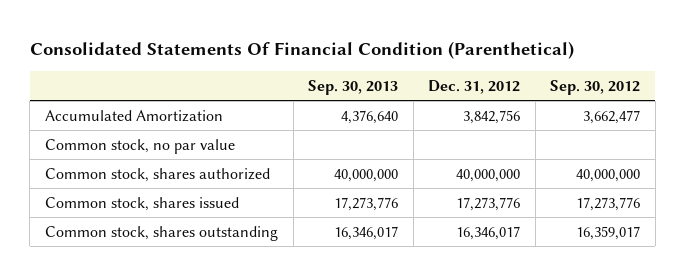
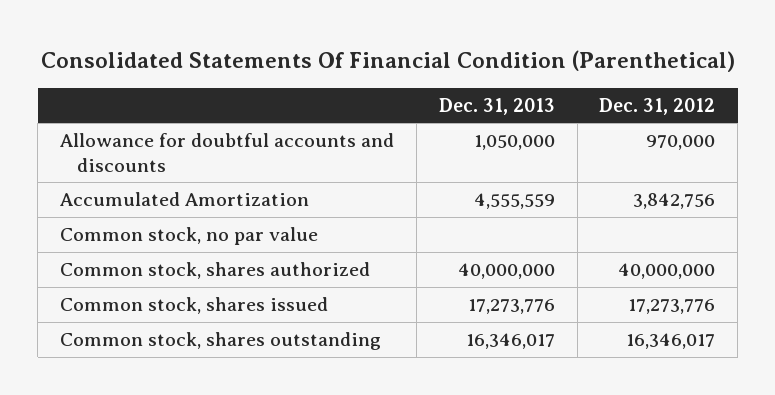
[308,79,399,95] Sep. 30, 2013 -> none
[550,79,641,95] Sep. 30, 2012 -> none
none -> [438,97,555,115] Dec. 31, 2013
none -> [60,133,395,172] Allowance for doubtful accounts and discounts

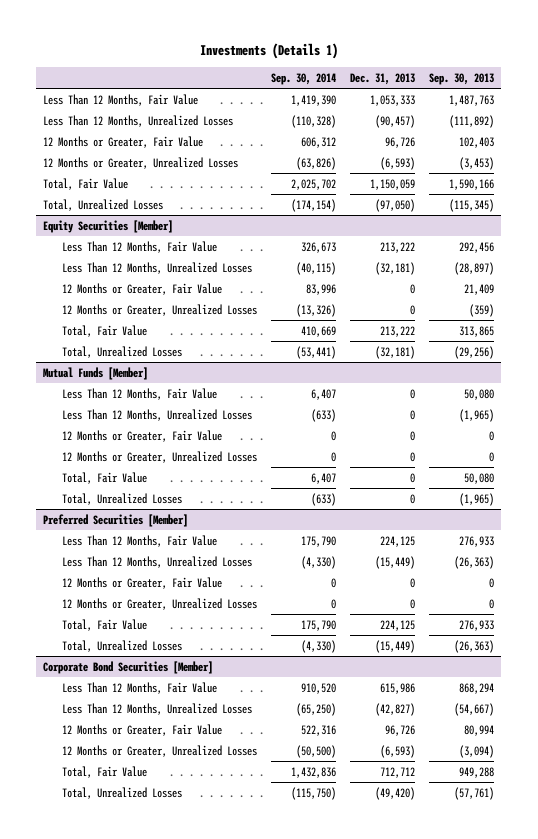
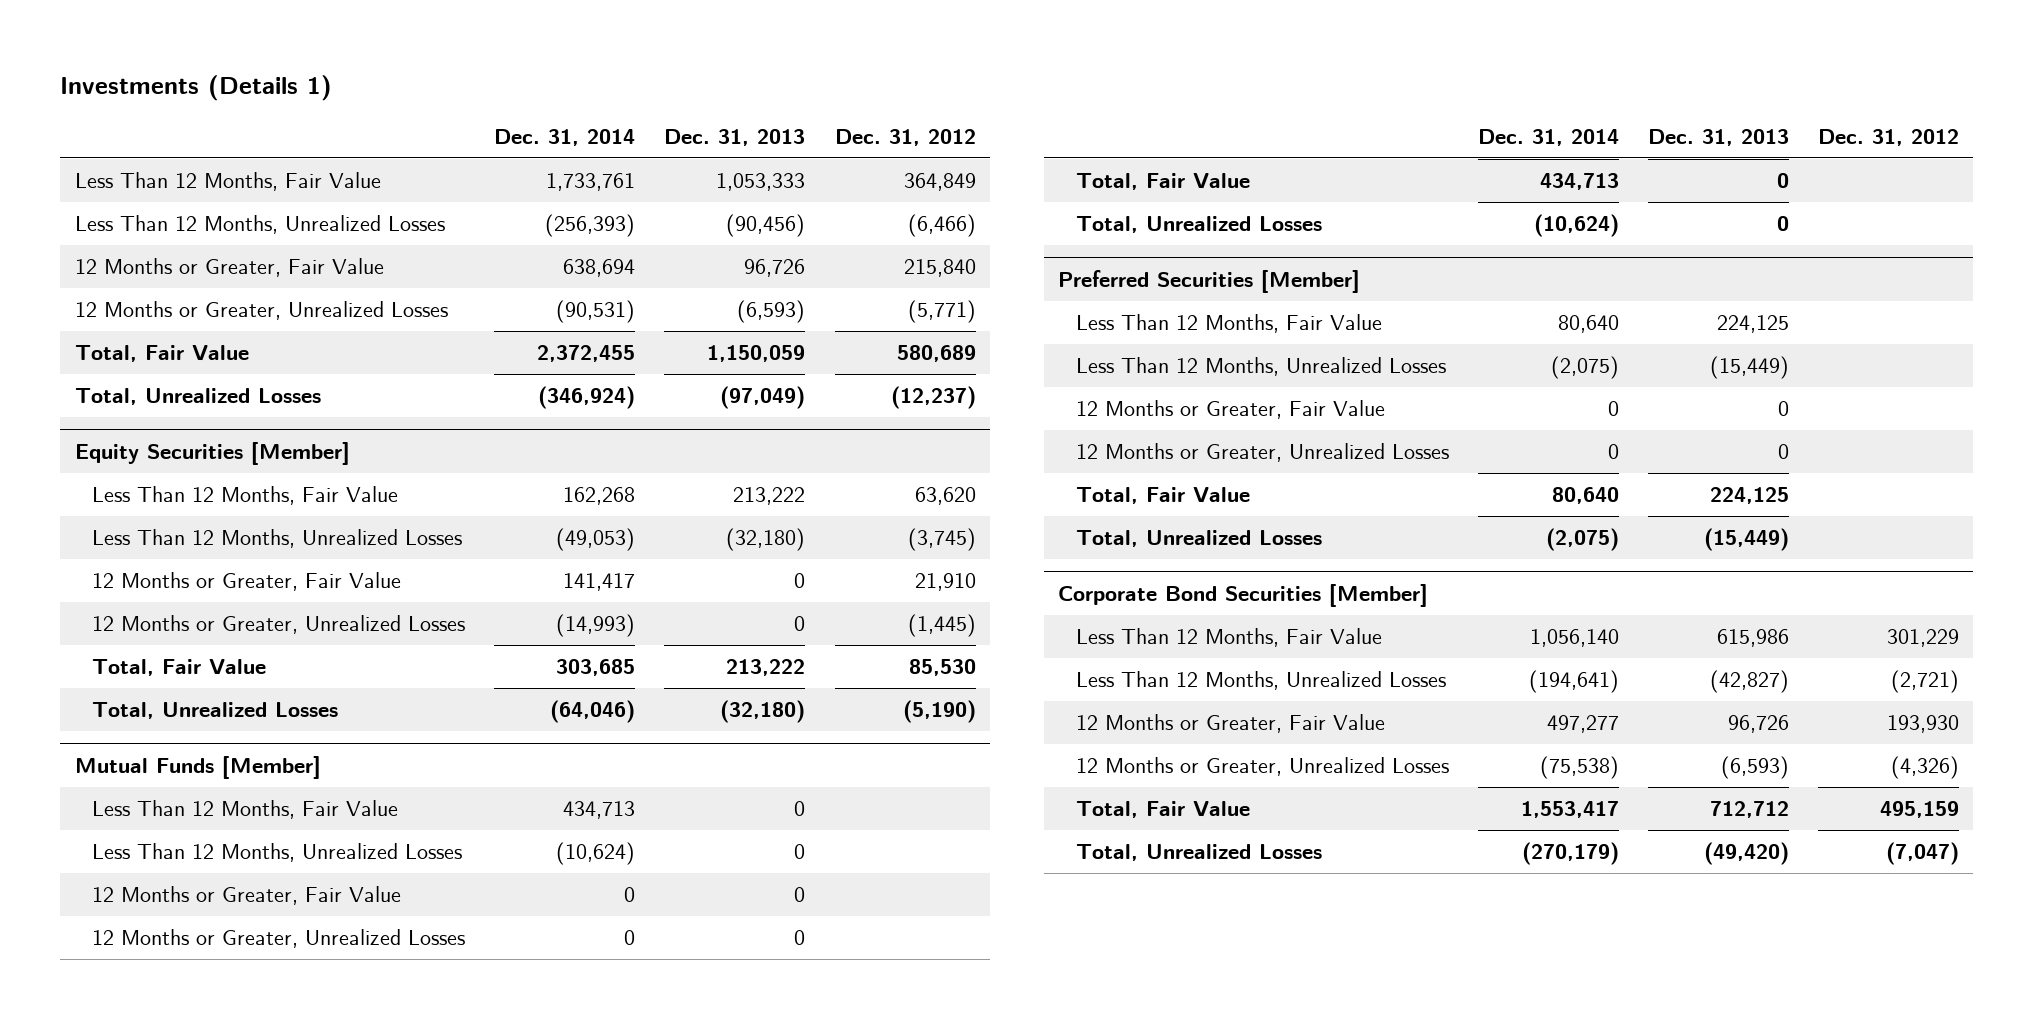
[270,72,336,85] Sep. 30, 2014 -> none
[429,72,495,85] Sep. 30, 2013 -> none
none -> [494,128,636,146] Dec. 31, 2014
none -> [834,128,976,146] Dec. 31, 2012
[375,114,416,128] (90,457) -> [726,213,806,237] (90,456)
[375,198,416,212] (97,050) -> [720,385,806,409] (97,049)
[375,261,416,275] (32,181) -> [726,527,806,551] (32,180)
[375,345,416,359] (32,181) -> [720,699,806,723] (32,180)

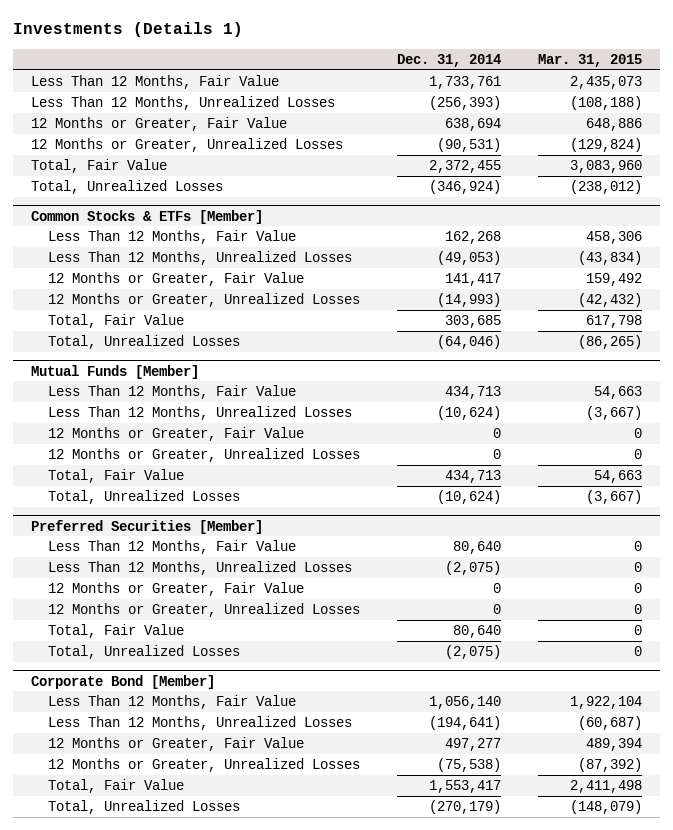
[664,128,806,146] Dec. 31, 2013 -> none
[834,128,976,146] Dec. 31, 2012 -> none
none -> [537,53,642,67] Mar. 31, 2015
[74,441,350,465] Equity Securities [Member] -> [31,209,264,224] Common Stocks & ETFs [Member]
[1058,583,1429,607] Corporate Bond Securities [Member] -> [31,674,216,689] Corporate Bond [Member]

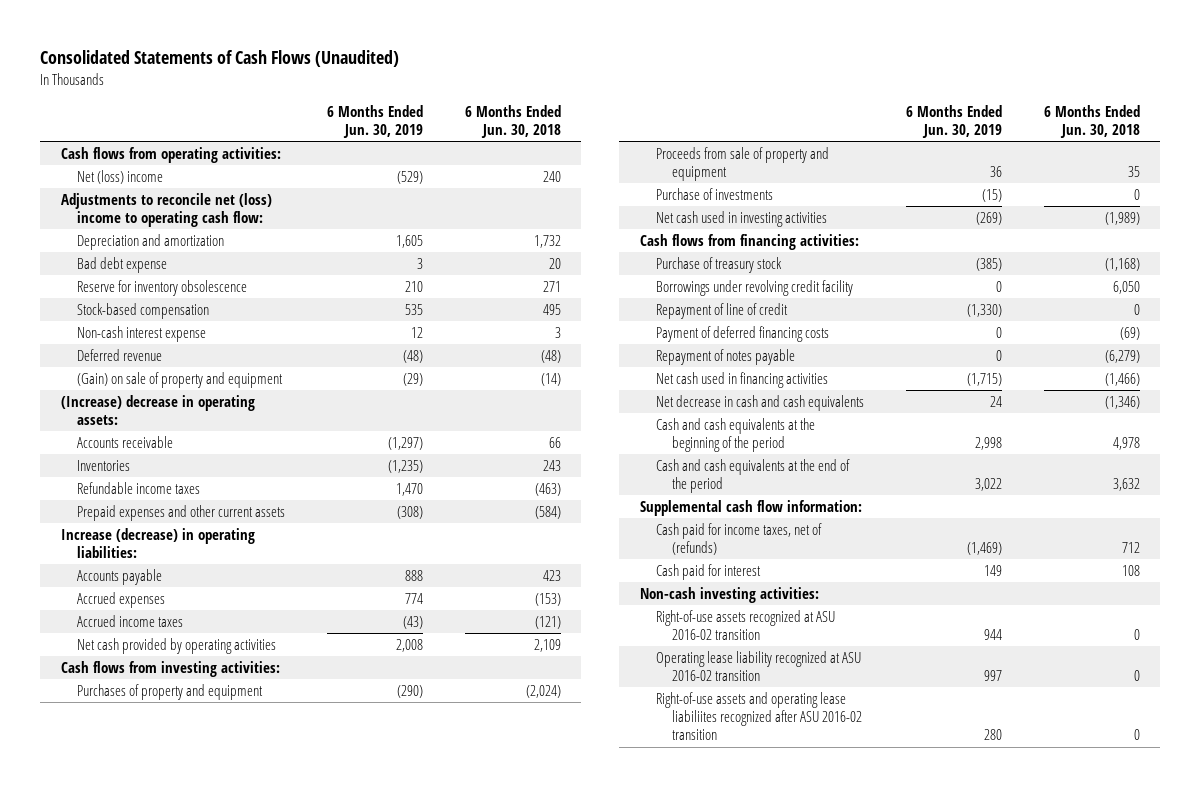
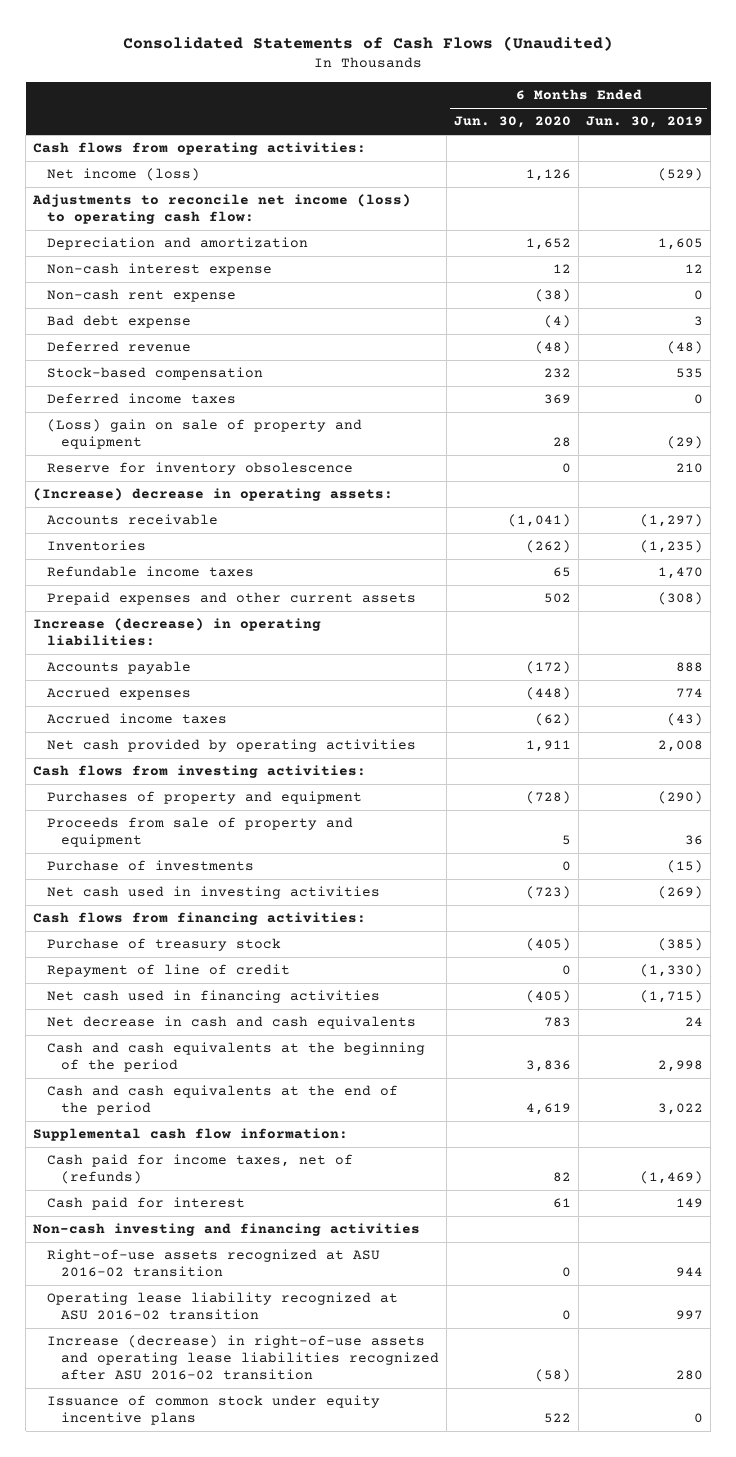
[464,104,561,138] 6 Months Ended Jun. 30, 2018 -> none
none -> [454,116,572,129] Jun. 30, 2020
[77,170,164,185] Net (loss) income -> [47,168,201,182] Net income (loss)
[61,193,273,228] Adjustments to reconcile net (loss) income to operating cash flow: -> [32,194,412,225] Adjustments to reconcile net income (loss) to operating cash flow:
none -> [47,289,237,303] Non-cash rent expense
[77,257,168,274] Bad debt expense -> [47,315,192,329] Bad debt expense
[77,303,210,320] Stock-based compensation -> [47,367,264,381] Stock-based compensation
none -> [47,393,237,405] Deferred income taxes
[77,372,284,389] (Gain) on sale of property and equipment -> [47,419,363,450] (Loss) gain on sale of property and equipment
[77,280,248,297] Reserve for inventory obsolescence -> [47,462,354,476] Reserve for inventory obsolescence
[656,280,854,297] Borrowings under revolving credit facility -> none
[656,326,830,343] Payment of deferred financing costs -> none
[656,349,796,366] Repayment of notes payable -> none
[640,587,820,604] Non-cash investing activities: -> [33,1223,421,1237] Non-cash investing and financing activities
[656,692,863,741] Right-of-use assets and operating lease liabiliites recognized after ASU 2016-02 transition -> [47,1335,439,1381] Increase (decrease) in right-of-use assets and operating lease liabilities recognized after ASU 2016-02 transition
none -> [47,1395,381,1426] Issuance of common stock under equity incentive plans

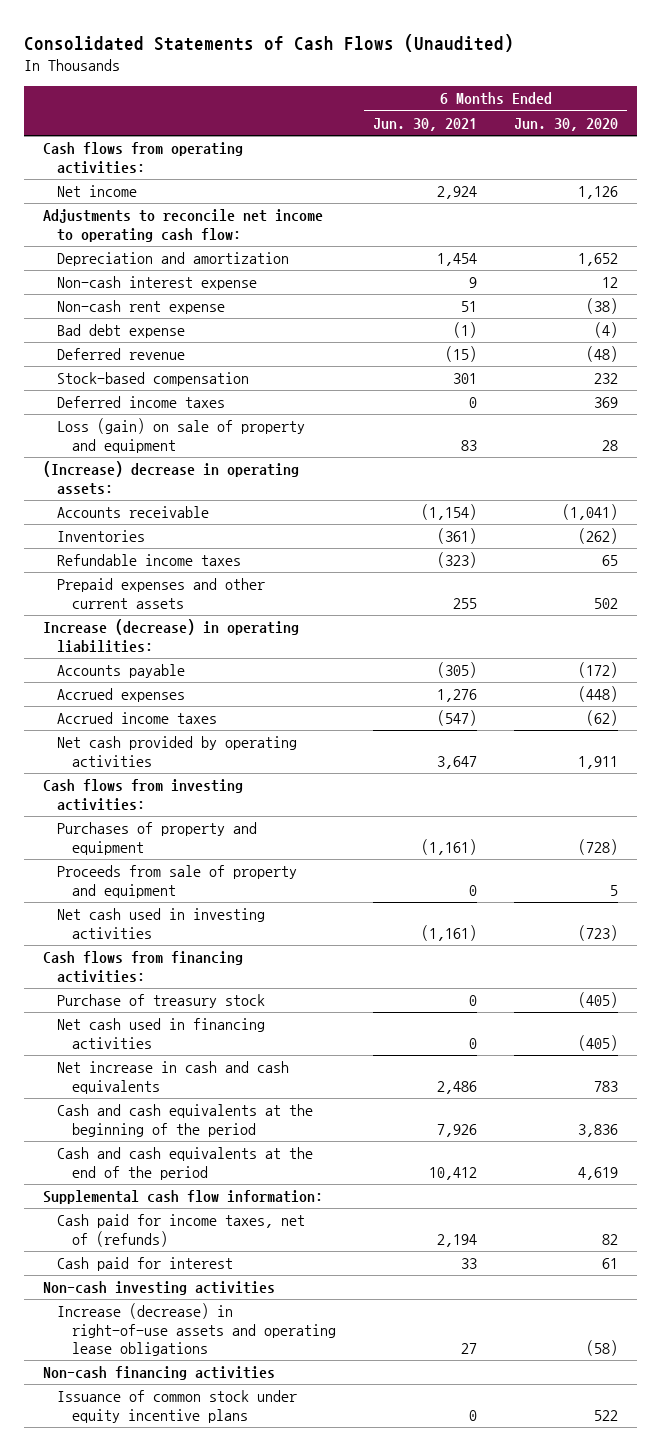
[586,116,704,129] Jun. 30, 2019 -> none
none -> [373,117,478,131] Jun. 30, 2021
[47,168,201,182] Net income (loss) -> [57,185,138,198] Net income
[32,194,412,225] Adjustments to reconcile net income (loss) to operating cash flow: -> [42,209,323,242] Adjustments to reconcile net income to operating cash flow:
[47,462,354,476] Reserve for inventory obsolescence -> none
[47,419,363,450] (Loss) gain on sale of property and equipment -> [57,418,306,453] Loss (gain) on sale of property and equipment
[47,860,255,872] Purchase of investments -> none
[47,964,291,978] Repayment of line of credit -> none
[47,1016,417,1030] Net decrease in cash and cash equivalents -> [57,1061,290,1094] Net increase in cash and cash equivalents
[47,1249,381,1278] Right-of-use assets recognized at ASU 2016-02 transition -> none
[47,1292,399,1321] Operating lease liability recognized at ASU 2016-02 transition -> none
[33,1223,421,1237] Non-cash investing and financing activities -> [42,1281,275,1296] Non-cash investing activities
[47,1335,439,1381] Increase (decrease) in right-of-use assets and operating lease liabilities recognized after ASU 2016-02 transition -> [57,1303,336,1357] Increase (decrease) in right-of-use assets and operating lease obligations
none -> [42,1366,275,1381] Non-cash financing activities

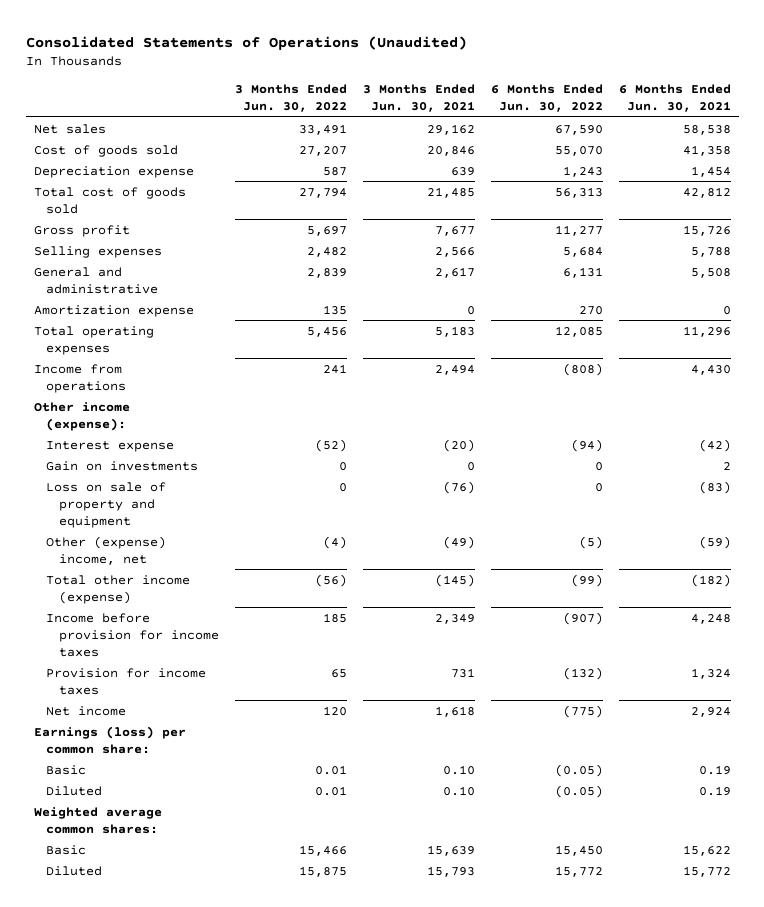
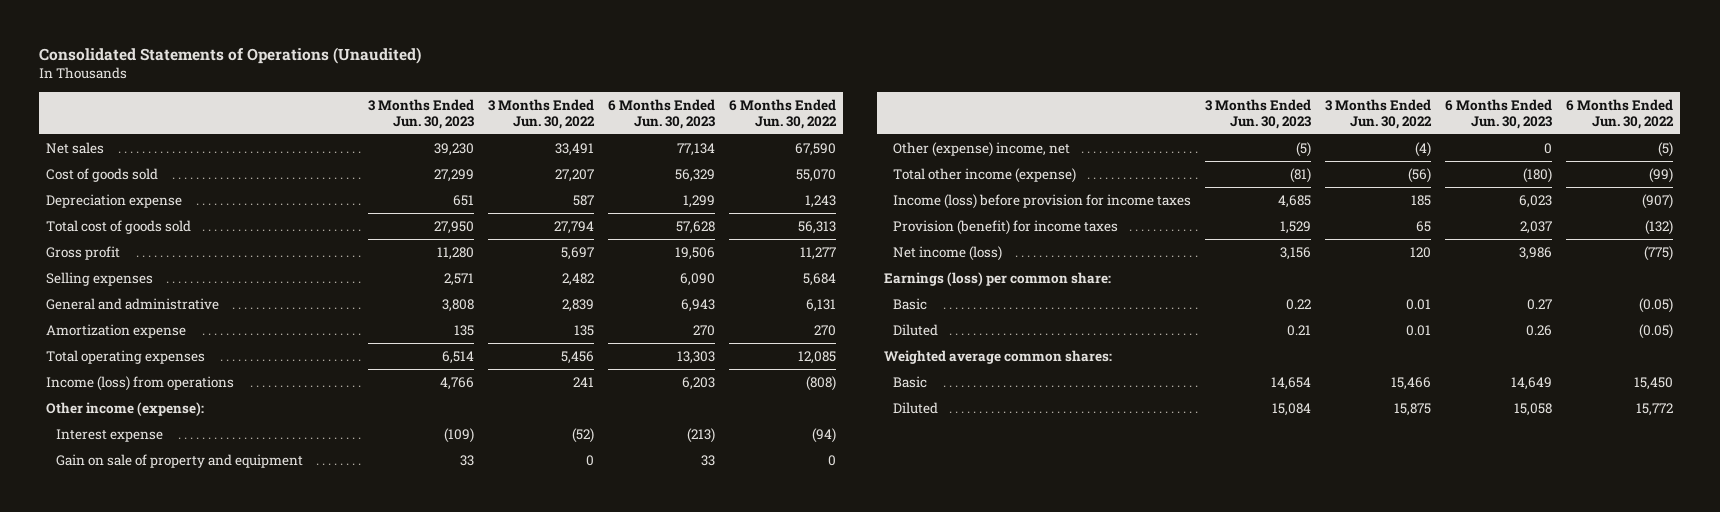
[362,84,475,113] 3 Months Ended Jun. 30, 2021 -> none
[618,84,731,113] 6 Months Ended Jun. 30, 2021 -> none
none -> [368,98,475,129] 3 Months Ended Jun. 30, 2023
none -> [608,98,716,129] 6 Months Ended Jun. 30, 2023
[33,363,127,393] Income from operations -> [46,375,235,391] Income (loss) from operations
[46,460,199,471] Gain on investments -> none
[46,481,167,528] Loss on sale of property and equipment -> [56,453,304,468] Gain on sale of property and equipment
[46,612,219,657] Income before provision for income taxes -> [893,193,1192,209] Income (loss) before provision for income taxes
[46,667,207,695] Provision for income taxes -> [893,219,1119,235] Provision (benefit) for income taxes
[46,705,127,716] Net income -> [893,245,1003,261] Net income (loss)

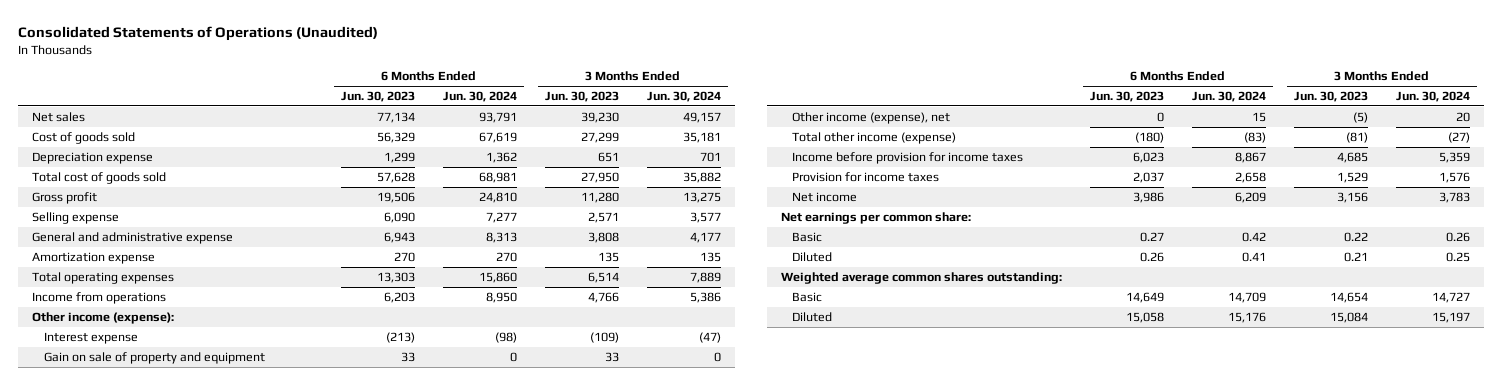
[488,98,596,129] 3 Months Ended Jun. 30, 2022 -> none
[729,98,838,129] 6 Months Ended Jun. 30, 2022 -> none
none -> [442,91,517,103] Jun. 30, 2024
none -> [647,91,722,103] Jun. 30, 2024
[46,271,154,286] Selling expenses -> [31,211,119,224] Selling expense
[46,297,220,310] General and administrative -> [31,231,233,244] General and administrative expense
[46,375,235,391] Income (loss) from operations -> [31,291,166,304] Income from operations
[893,141,1071,157] Other (expense) income, net -> [792,111,951,124] Other income (expense), net
[893,193,1192,209] Income (loss) before provision for income taxes -> [792,151,1024,164] Income before provision for income taxes
[893,219,1119,235] Provision (benefit) for income taxes -> [792,171,940,182] Provision for income taxes
[893,245,1003,261] Net income (loss) -> [792,191,858,202] Net income
[883,271,1111,286] Earnings (loss) per common share: -> [780,211,971,224] Net earnings per common share:
[883,349,1112,364] Weighted average common shares: -> [780,271,1062,284] Weighted average common shares outstanding:

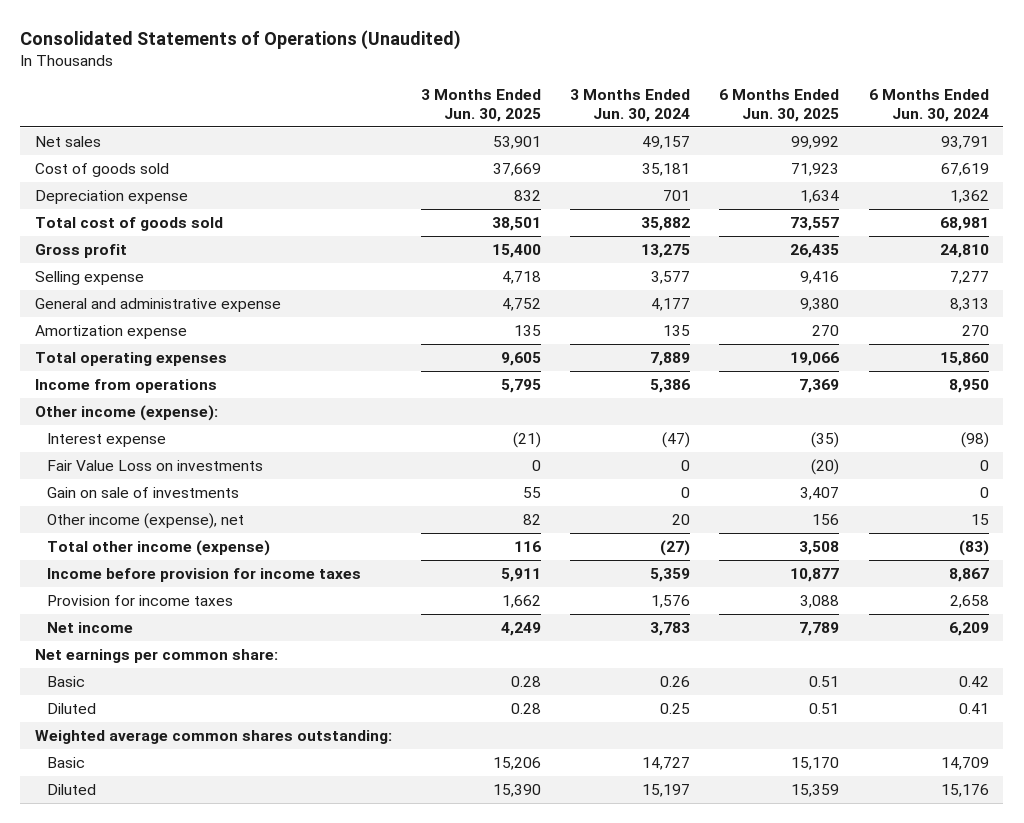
[340,91,415,103] Jun. 30, 2023 -> none
[545,91,620,103] Jun. 30, 2023 -> none
none -> [421,89,542,122] 3 Months Ended Jun. 30, 2025
none -> [719,89,840,122] 6 Months Ended Jun. 30, 2025
none -> [47,460,264,472] Fair Value Loss on investments
[43,351,265,364] Gain on sale of property and equipment -> [47,487,240,499] Gain on sale of investments

